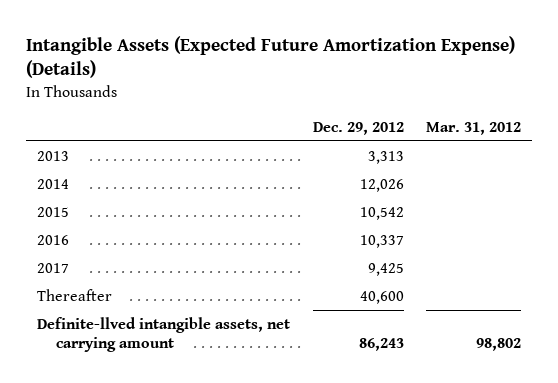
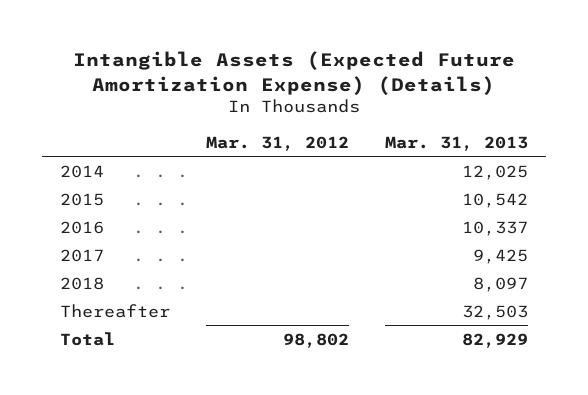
[312,121,404,135] Dec. 29, 2012 -> none
none -> [385,135,529,151] Mar. 31, 2013
[36,150,69,161] 2013 -> none
none -> [59,276,104,290] 2018
[36,316,290,353] Definite-llved intangible assets, net carrying amount -> [59,331,115,346] Total

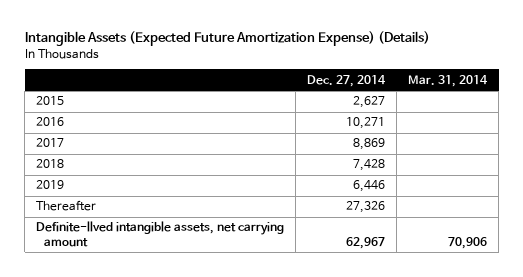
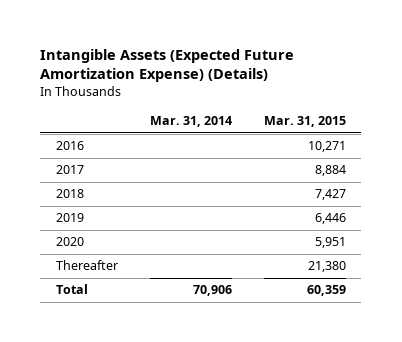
[307,74,387,87] Dec. 27, 2014 -> none
none -> [263,116,346,128] Mar. 31, 2015
[36,96,65,106] 2015 -> none
none -> [56,237,85,247] 2020
[36,221,285,247] Definite-llved intangible assets, net carrying amount -> [56,284,89,295] Total

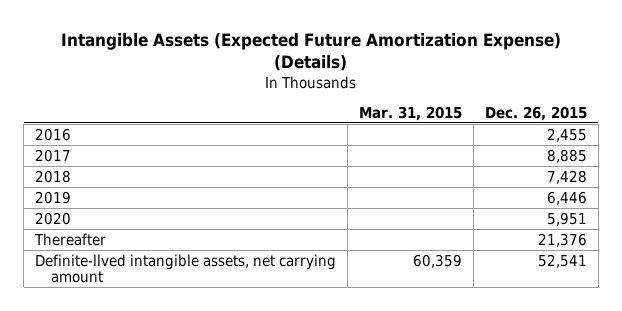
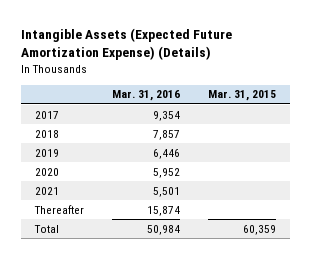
[484,105,587,121] Dec. 26, 2015 -> none
none -> [111,90,180,102] Mar. 31, 2016
[35,127,72,141] 2016 -> none
none -> [34,186,59,195] 2021
[35,253,337,284] Definite-llved intangible assets, net carrying amount -> [33,224,59,233] Total

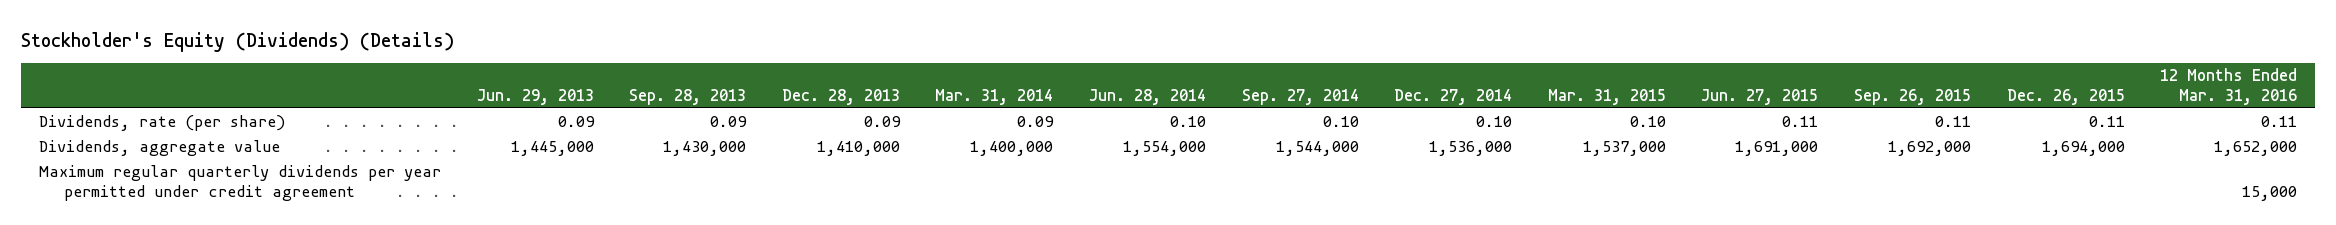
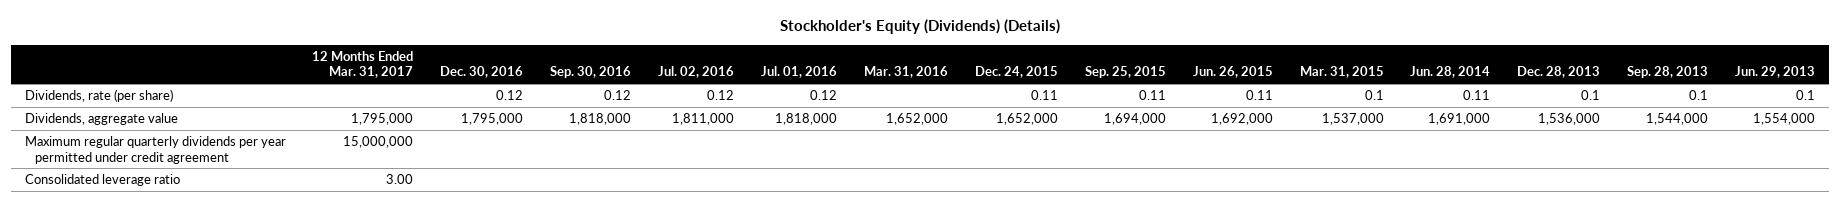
[935,89,1054,106] Mar. 31, 2014 -> none
[1241,89,1359,106] Sep. 27, 2014 -> none
[1394,89,1513,106] Dec. 27, 2014 -> none
[1701,89,1819,106] Jun. 27, 2015 -> none
[1854,89,1972,106] Sep. 26, 2015 -> none
[2006,89,2125,106] Dec. 26, 2015 -> none
[2160,68,2298,106] 12 Months Ended Mar. 31, 2016 -> none
none -> [312,50,414,79] 12 Months Ended Mar. 31, 2017
none -> [440,66,524,79] Dec. 30, 2016
none -> [550,66,632,79] Sep. 30, 2016
none -> [658,66,735,79] Jul. 02, 2016
none -> [761,66,838,79] Jul. 01, 2016
none -> [863,66,948,79] Mar. 31, 2016
none -> [974,66,1058,79] Dec. 24, 2015
none -> [1084,66,1166,79] Sep. 25, 2015
none -> [1192,66,1273,79] Jun. 26, 2015
[557,116,595,128] 0.09 -> [1796,90,1816,101] 0.1
[710,116,748,128] 0.09 -> [1689,90,1709,101] 0.1
[863,116,901,128] 0.09 -> [1581,90,1601,101] 0.1
[1170,116,1207,128] 0.10 -> [1463,90,1491,101] 0.11
[1629,116,1666,128] 0.10 -> [1364,90,1384,101] 0.1
[510,141,594,157] 1,445,000 -> [1753,113,1816,126] 1,554,000
[663,141,747,157] 1,430,000 -> [1646,113,1709,126] 1,544,000
[816,141,900,157] 1,410,000 -> [1538,113,1601,126] 1,536,000
[1123,141,1207,157] 1,554,000 -> [1428,113,1491,126] 1,691,000
none -> [24,174,180,187] Consolidated leverage ratio

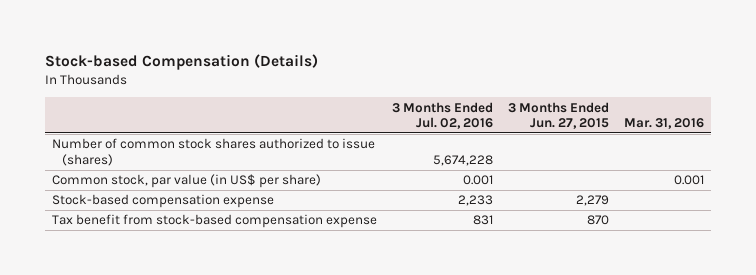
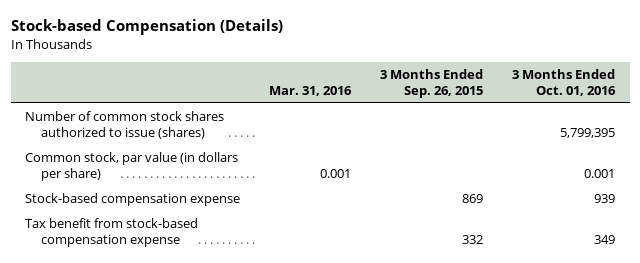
[391,101,493,130] 3 Months Ended Jul. 02, 2016 -> none
[507,101,609,130] 3 Months Ended Jun. 27, 2015 -> none
none -> [380,68,484,98] 3 Months Ended Sep. 26, 2015
none -> [512,68,617,96] 3 Months Ended Oct. 01, 2016
[51,174,321,189] Common stock, par value (in US$ per share) -> [25,152,239,182] Common stock, par value (in dollars per share)

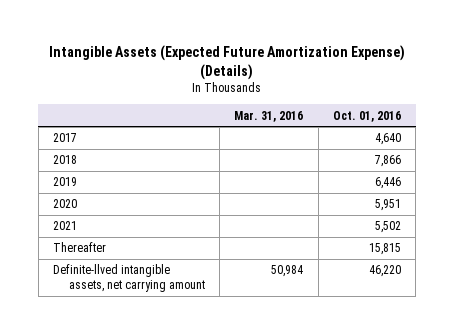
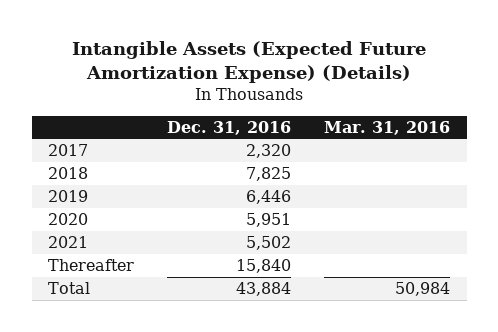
[332,110,401,122] Oct. 01, 2016 -> none
none -> [167,120,292,135] Dec. 31, 2016
[53,264,205,292] Definite-llved intangible assets, net carrying amount -> [48,281,91,294] Total

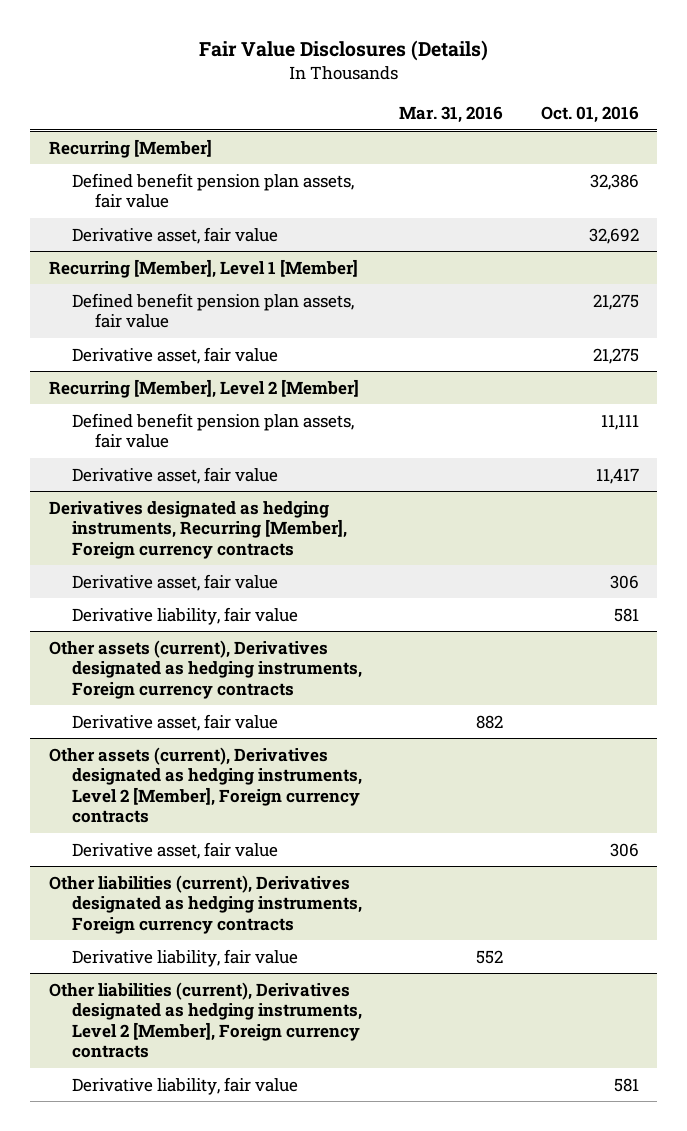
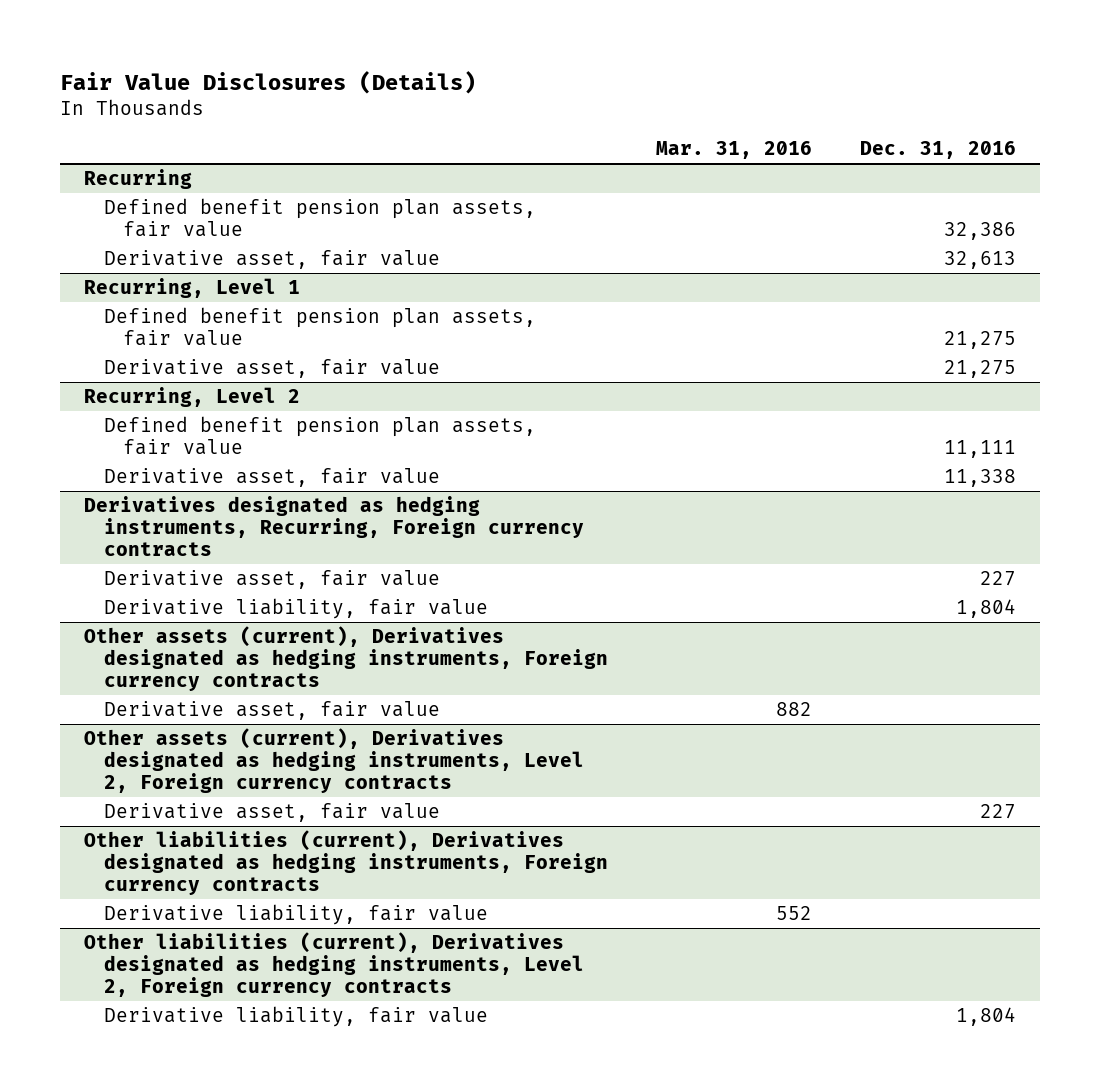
[540,105,639,123] Oct. 01, 2016 -> none
none -> [859,141,1016,160] Dec. 31, 2016
[48,138,212,158] Recurring [Member] -> [84,169,193,190] Recurring
[48,258,358,278] Recurring [Member], Level 1 [Member] -> [84,278,301,299] Recurring, Level 1
[48,378,359,398] Recurring [Member], Level 2 [Member] -> [84,387,301,408] Recurring, Level 2
[48,500,348,559] Derivatives designated as hedging instruments, Recurring [Member], Foreign currency contracts -> [84,496,584,556] Derivatives designated as hedging instruments, Recurring, Foreign currency contracts
[48,746,363,823] Other assets (current), Derivatives designated as hedging instruments, Level 2 [Member], Foreign currency contracts -> [84,728,584,793] Other assets (current), Derivatives designated as hedging instruments, Level 2, Foreign currency contracts
[48,981,363,1058] Other liabilities (current), Derivatives designated as hedging instruments, Level 2 [Member], Foreign currency contracts -> [84,932,584,997] Other liabilities (current), Derivatives designated as hedging instruments, Level 2, Foreign currency contracts

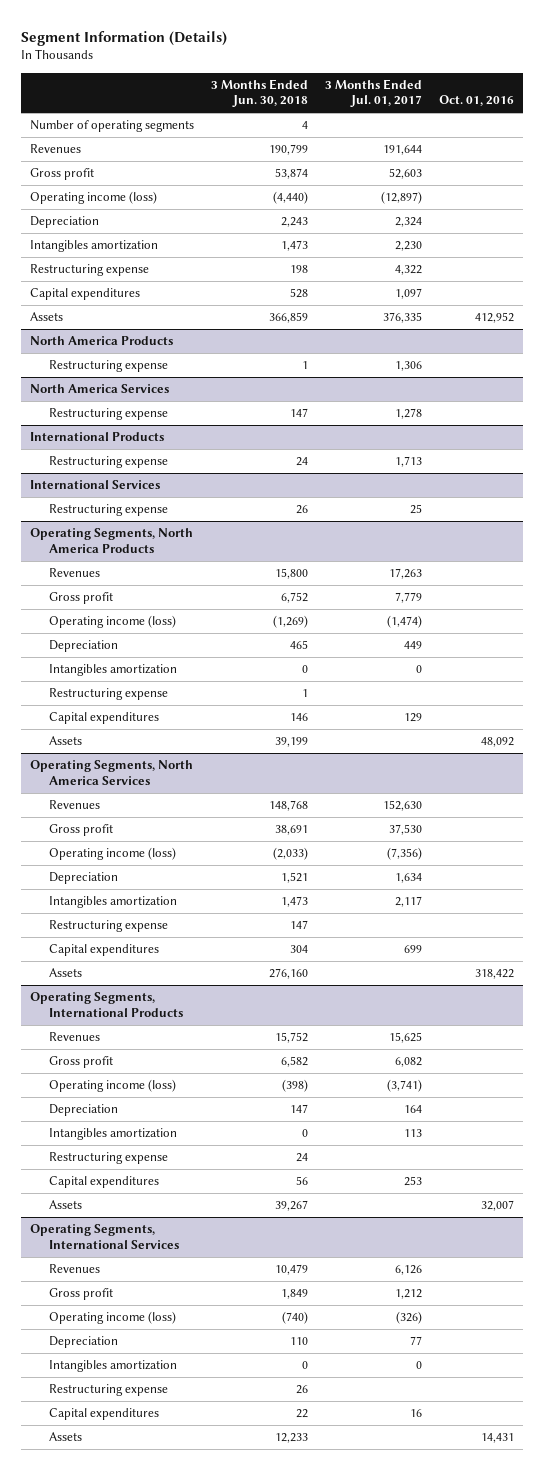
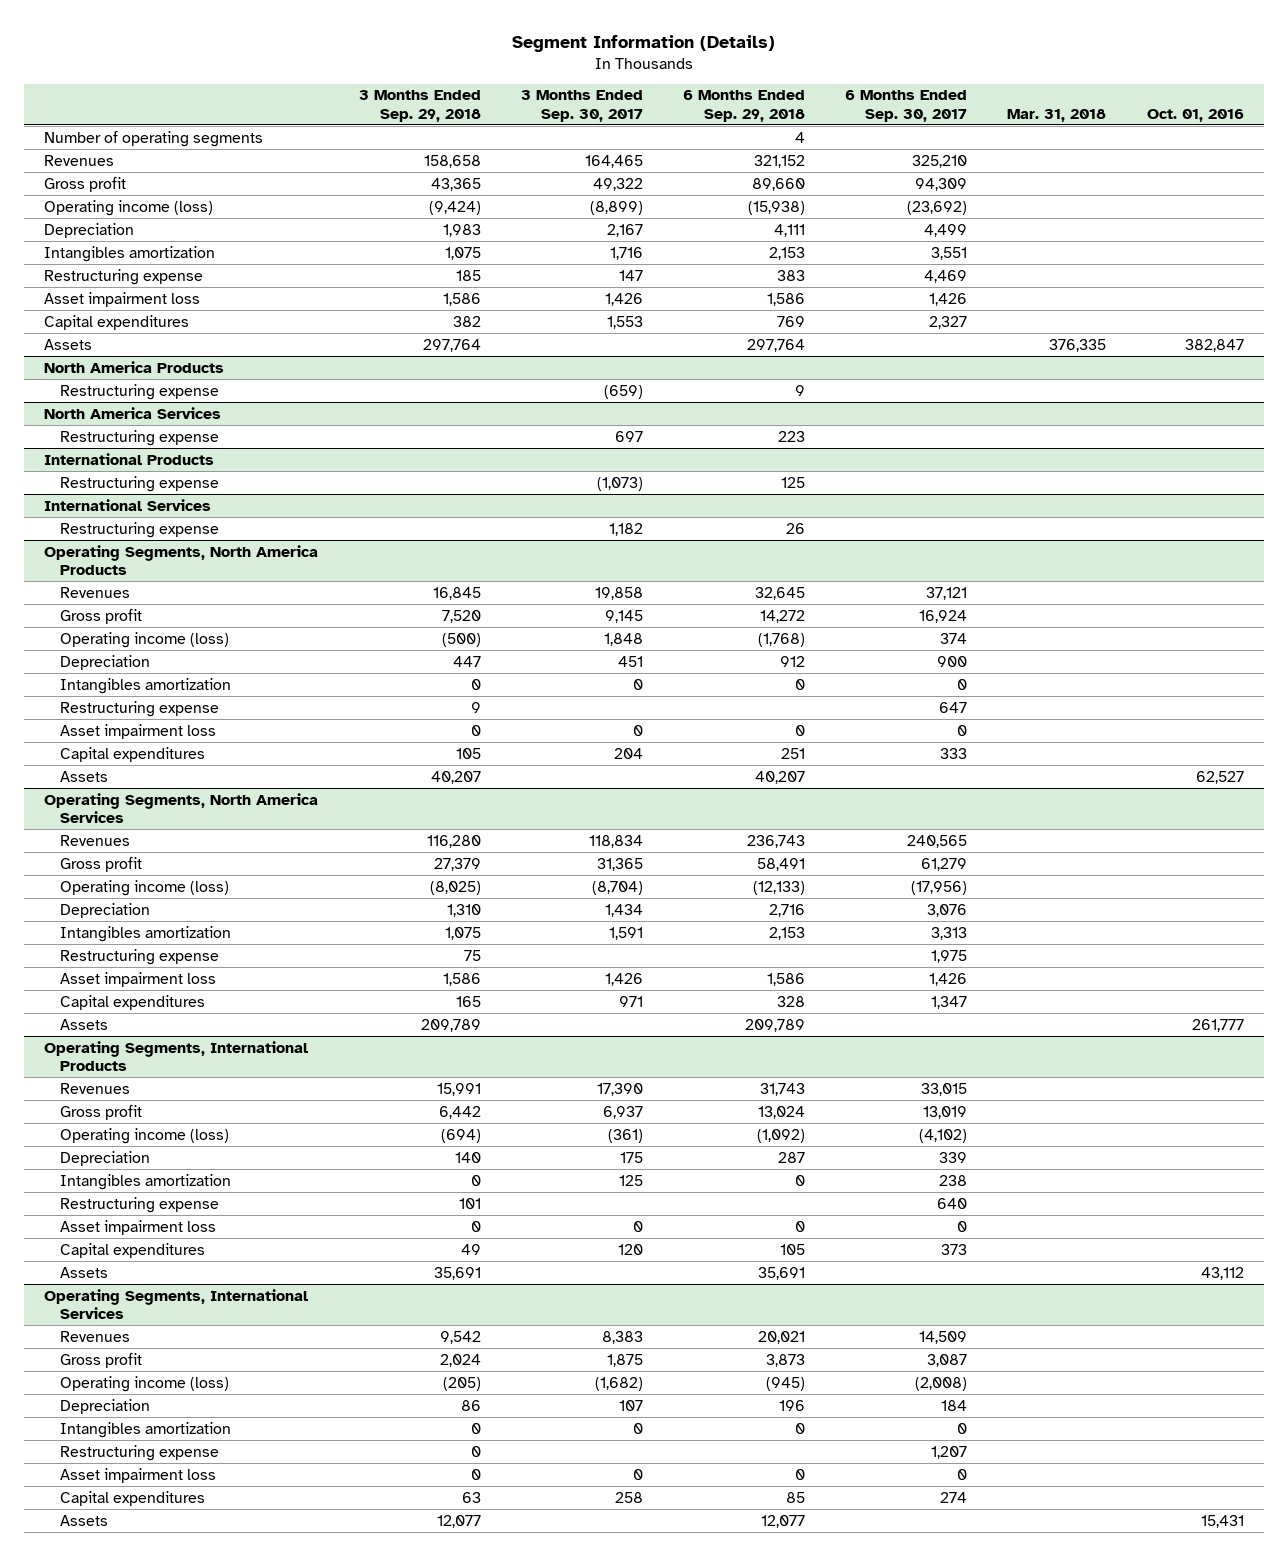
[210,78,308,108] 3 Months Ended Jun. 30, 2018 -> none
[324,78,422,108] 3 Months Ended Jul. 01, 2017 -> none
none -> [358,90,481,122] 3 Months Ended Sep. 29, 2018
none -> [520,90,643,122] 3 Months Ended Sep. 30, 2017
none -> [682,90,805,122] 6 Months Ended Sep. 29, 2018
none -> [845,90,968,122] 6 Months Ended Sep. 30, 2017
none -> [1007,108,1107,122] Mar. 31, 2018
none -> [44,291,201,307] Asset impairment loss
[474,312,514,324] 412,952 -> [1184,338,1244,352] 382,847
none -> [60,723,217,739] Asset impairment loss
[480,737,514,748] 48,092 -> [1195,770,1244,784] 62,527
none -> [60,971,217,987] Asset impairment loss
[474,969,514,980] 318,422 -> [1191,1018,1244,1032] 261,777
none -> [60,1219,217,1235] Asset impairment loss
[480,1200,514,1212] 32,007 -> [1200,1266,1244,1280] 43,112
none -> [60,1467,217,1483] Asset impairment loss
[480,1433,514,1444] 14,431 -> [1200,1514,1244,1528] 15,431

